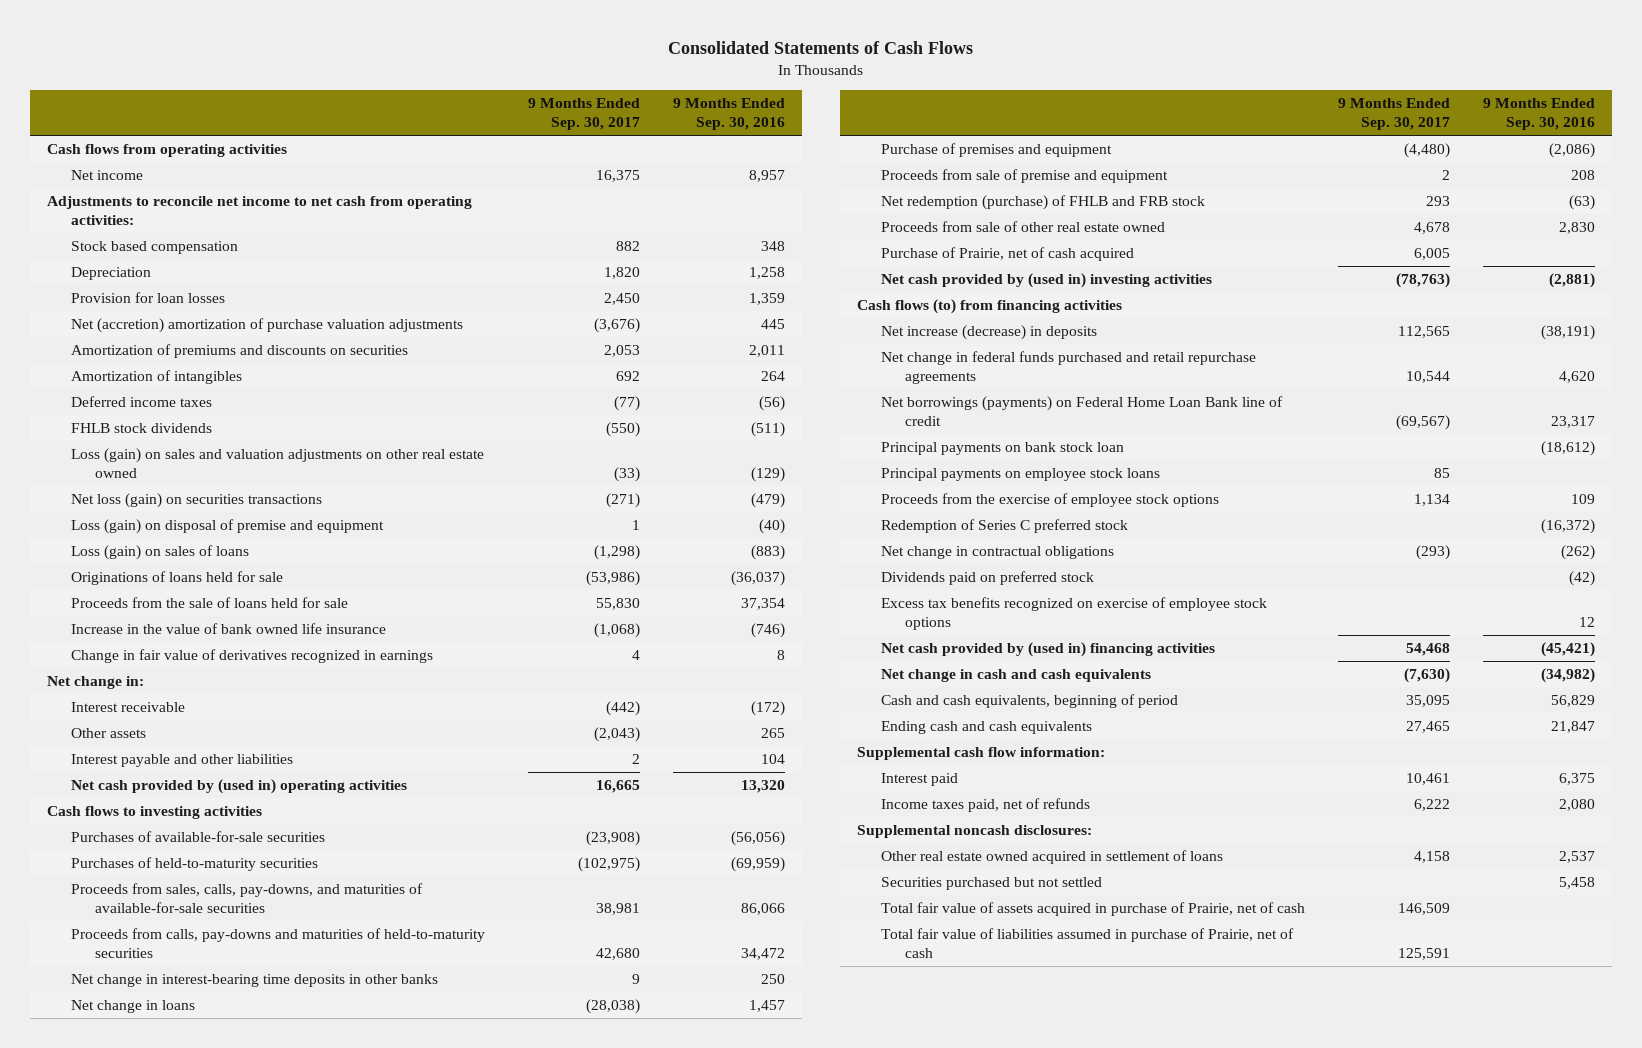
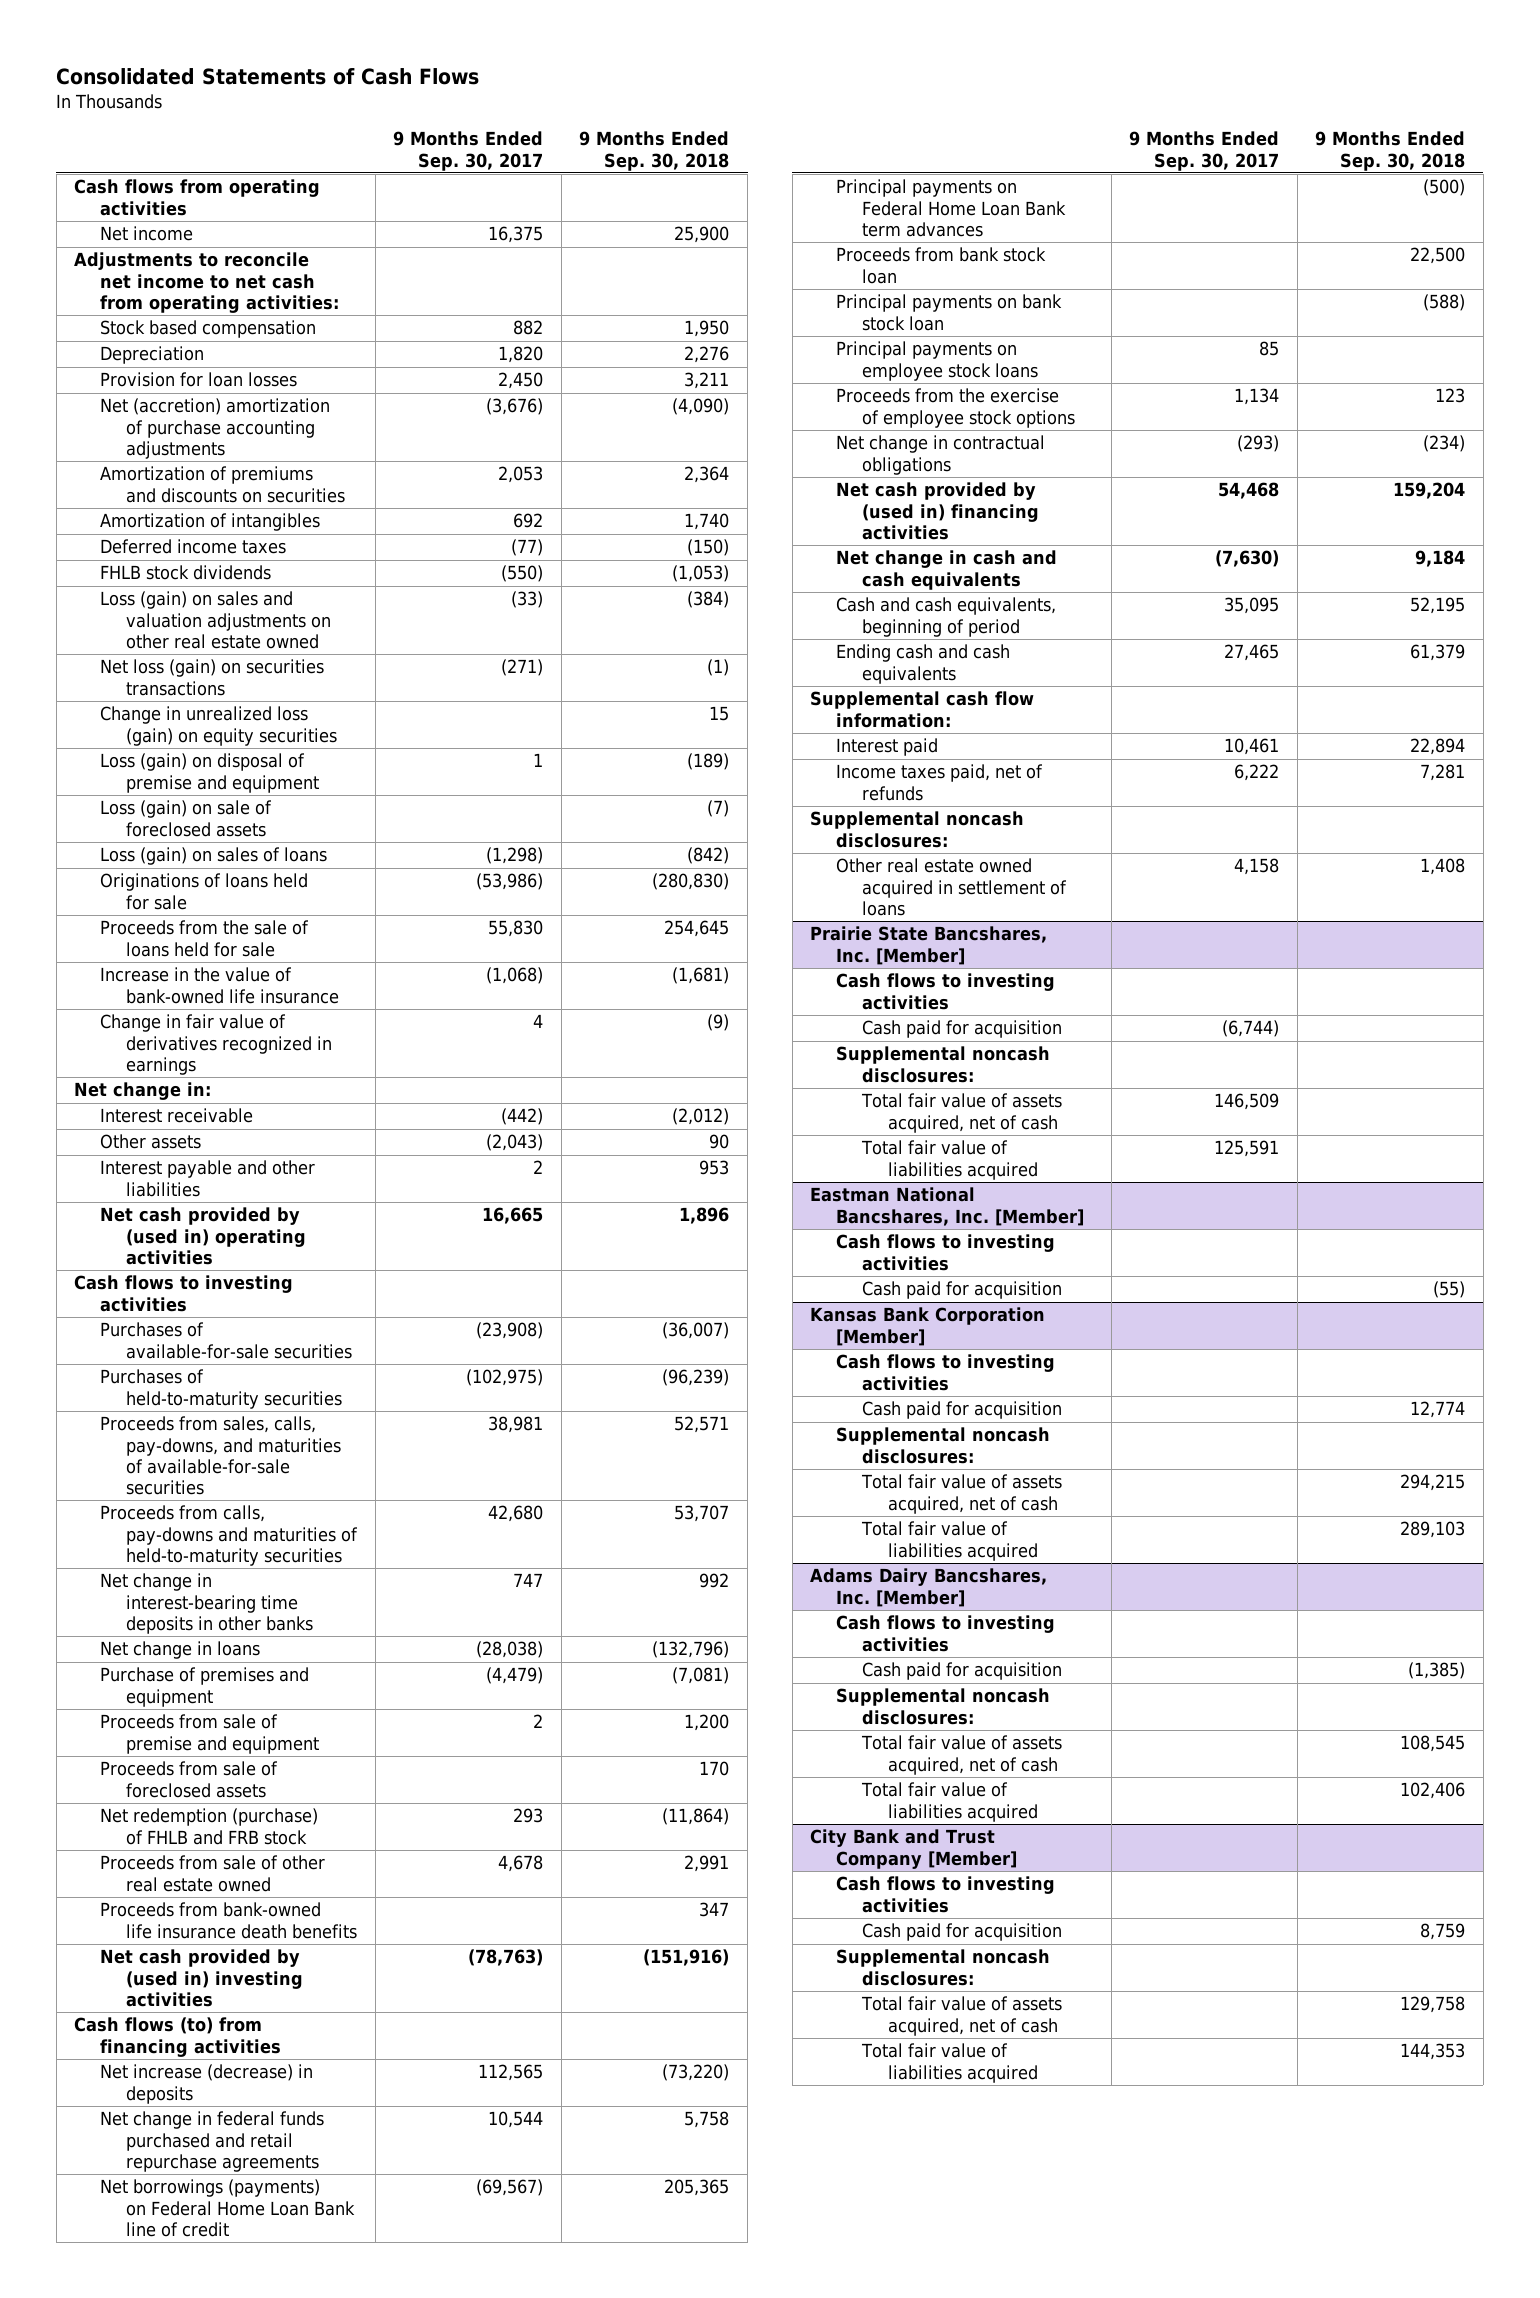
[673,98,786,131] 9 Months Ended Sep. 30, 2016 -> none
none -> [579,131,730,171] 9 Months Ended Sep. 30, 2018
[70,318,463,334] Net (accretion) amortization of purchase valuation adjustments -> [100,398,331,459] Net (accretion) amortization of purchase accounting adjustments
none -> [100,706,338,746] Change in unrealized loss (gain) on equity securities
none -> [100,800,273,837] Loss (gain) on sale of foreclosed assets
[70,623,386,635] Increase in the value of bank owned life insurance -> [100,967,340,1004] Increase in the value of bank-owned life insurance
[632,974,641,985] 9 -> [513,1573,544,1588] 747
[1403,143,1450,159] (4,480) -> [486,1667,544,1685] (4,479)
none -> [100,1761,279,1798] Proceeds from sale of foreclosed assets
[880,247,1134,262] Purchase of Prairie, net of cash acquired -> none
none -> [100,1902,358,1939] Proceeds from bank-owned life insurance death benefits
none -> [836,179,1066,237] Principal payments on Federal Home Loan Bank term advances
none -> [836,247,1047,284] Proceeds from bank stock loan
[880,519,1128,534] Redemption of Series C preferred stock -> none
[880,571,1094,586] Dividends paid on preferred stock -> none
[880,597,1267,630] Excess tax benefits recognized on exercise of employee stock options -> none
[880,877,1102,891] Securities purchased but not settled -> none
none -> [810,926,1048,965] Prairie State Bancshares, Inc. [Member]
none -> [836,973,1056,1010] Cash flows to investing activities
none -> [861,1020,1062,1039] Cash paid for acquisition
none -> [836,1046,1051,1083] Supplemental noncash disclosures:
[880,902,1305,917] Total fair value of assets acquired in purchase of Prairie, net of cash -> [860,1093,1062,1133] Total fair value of assets acquired, net of cash
[880,928,1294,958] Total fair value of liabilities assumed in purchase of Prairie, net of cash -> [860,1140,1038,1180] Total fair value of liabilities acquired
none -> [810,1187,1085,1226] Eastman National Bancshares, Inc. [Member]
none -> [836,1234,1056,1271] Cash flows to investing activities
none -> [861,1281,1062,1300] Cash paid for acquisition
none -> [810,1307,1046,1346] Kansas Bank Corporation [Member]
none -> [836,1354,1056,1391] Cash flows to investing activities
none -> [861,1401,1062,1420] Cash paid for acquisition
none -> [836,1427,1051,1464] Supplemental noncash disclosures:
none -> [860,1474,1062,1514] Total fair value of assets acquired, net of cash
none -> [860,1521,1038,1561] Total fair value of liabilities acquired
none -> [810,1568,1048,1607] Adams Dairy Bancshares, Inc. [Member]
none -> [836,1615,1056,1652] Cash flows to investing activities
none -> [861,1662,1062,1681] Cash paid for acquisition
none -> [836,1688,1051,1725] Supplemental noncash disclosures:
none -> [860,1735,1062,1775] Total fair value of assets acquired, net of cash
none -> [860,1782,1038,1822] Total fair value of liabilities acquired
none -> [810,1829,1018,1869] City Bank and Trust Company [Member]
none -> [836,1876,1056,1913] Cash flows to investing activities
none -> [861,1923,1062,1942] Cash paid for acquisition
none -> [836,1949,1051,1986] Supplemental noncash disclosures:
none -> [860,1996,1062,2036] Total fair value of assets acquired, net of cash
none -> [860,2043,1038,2083] Total fair value of liabilities acquired

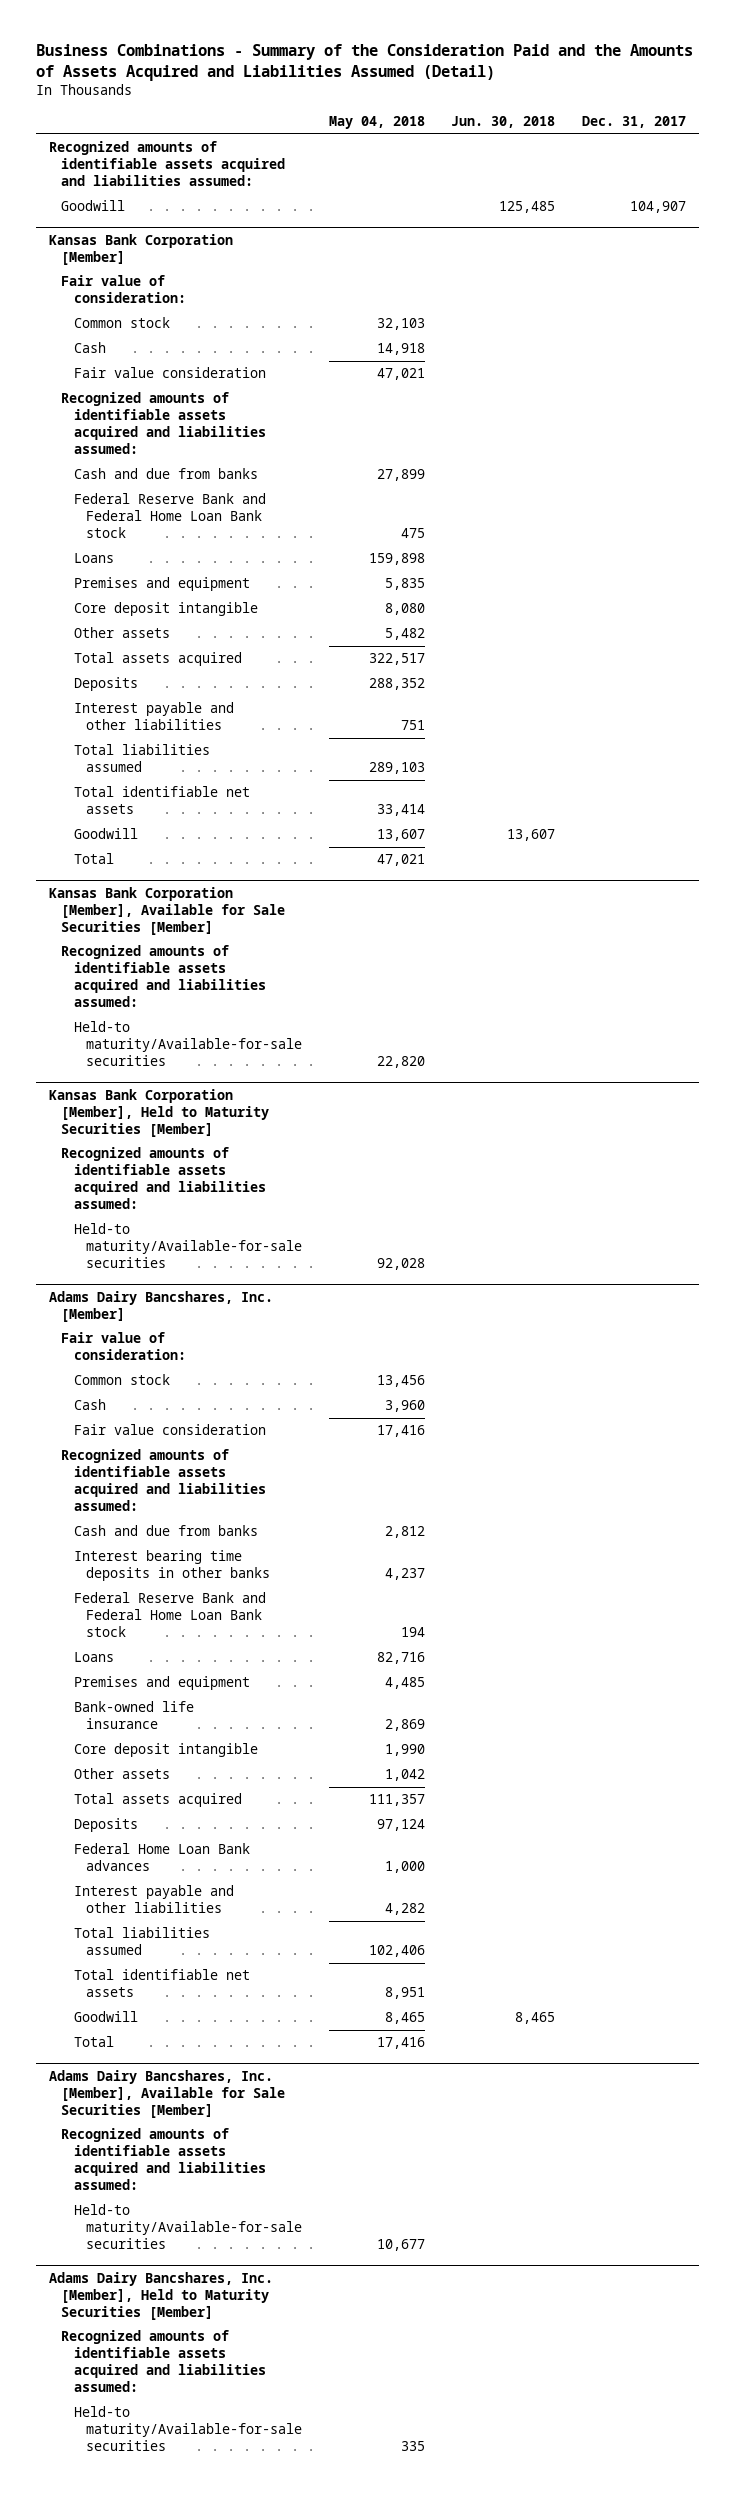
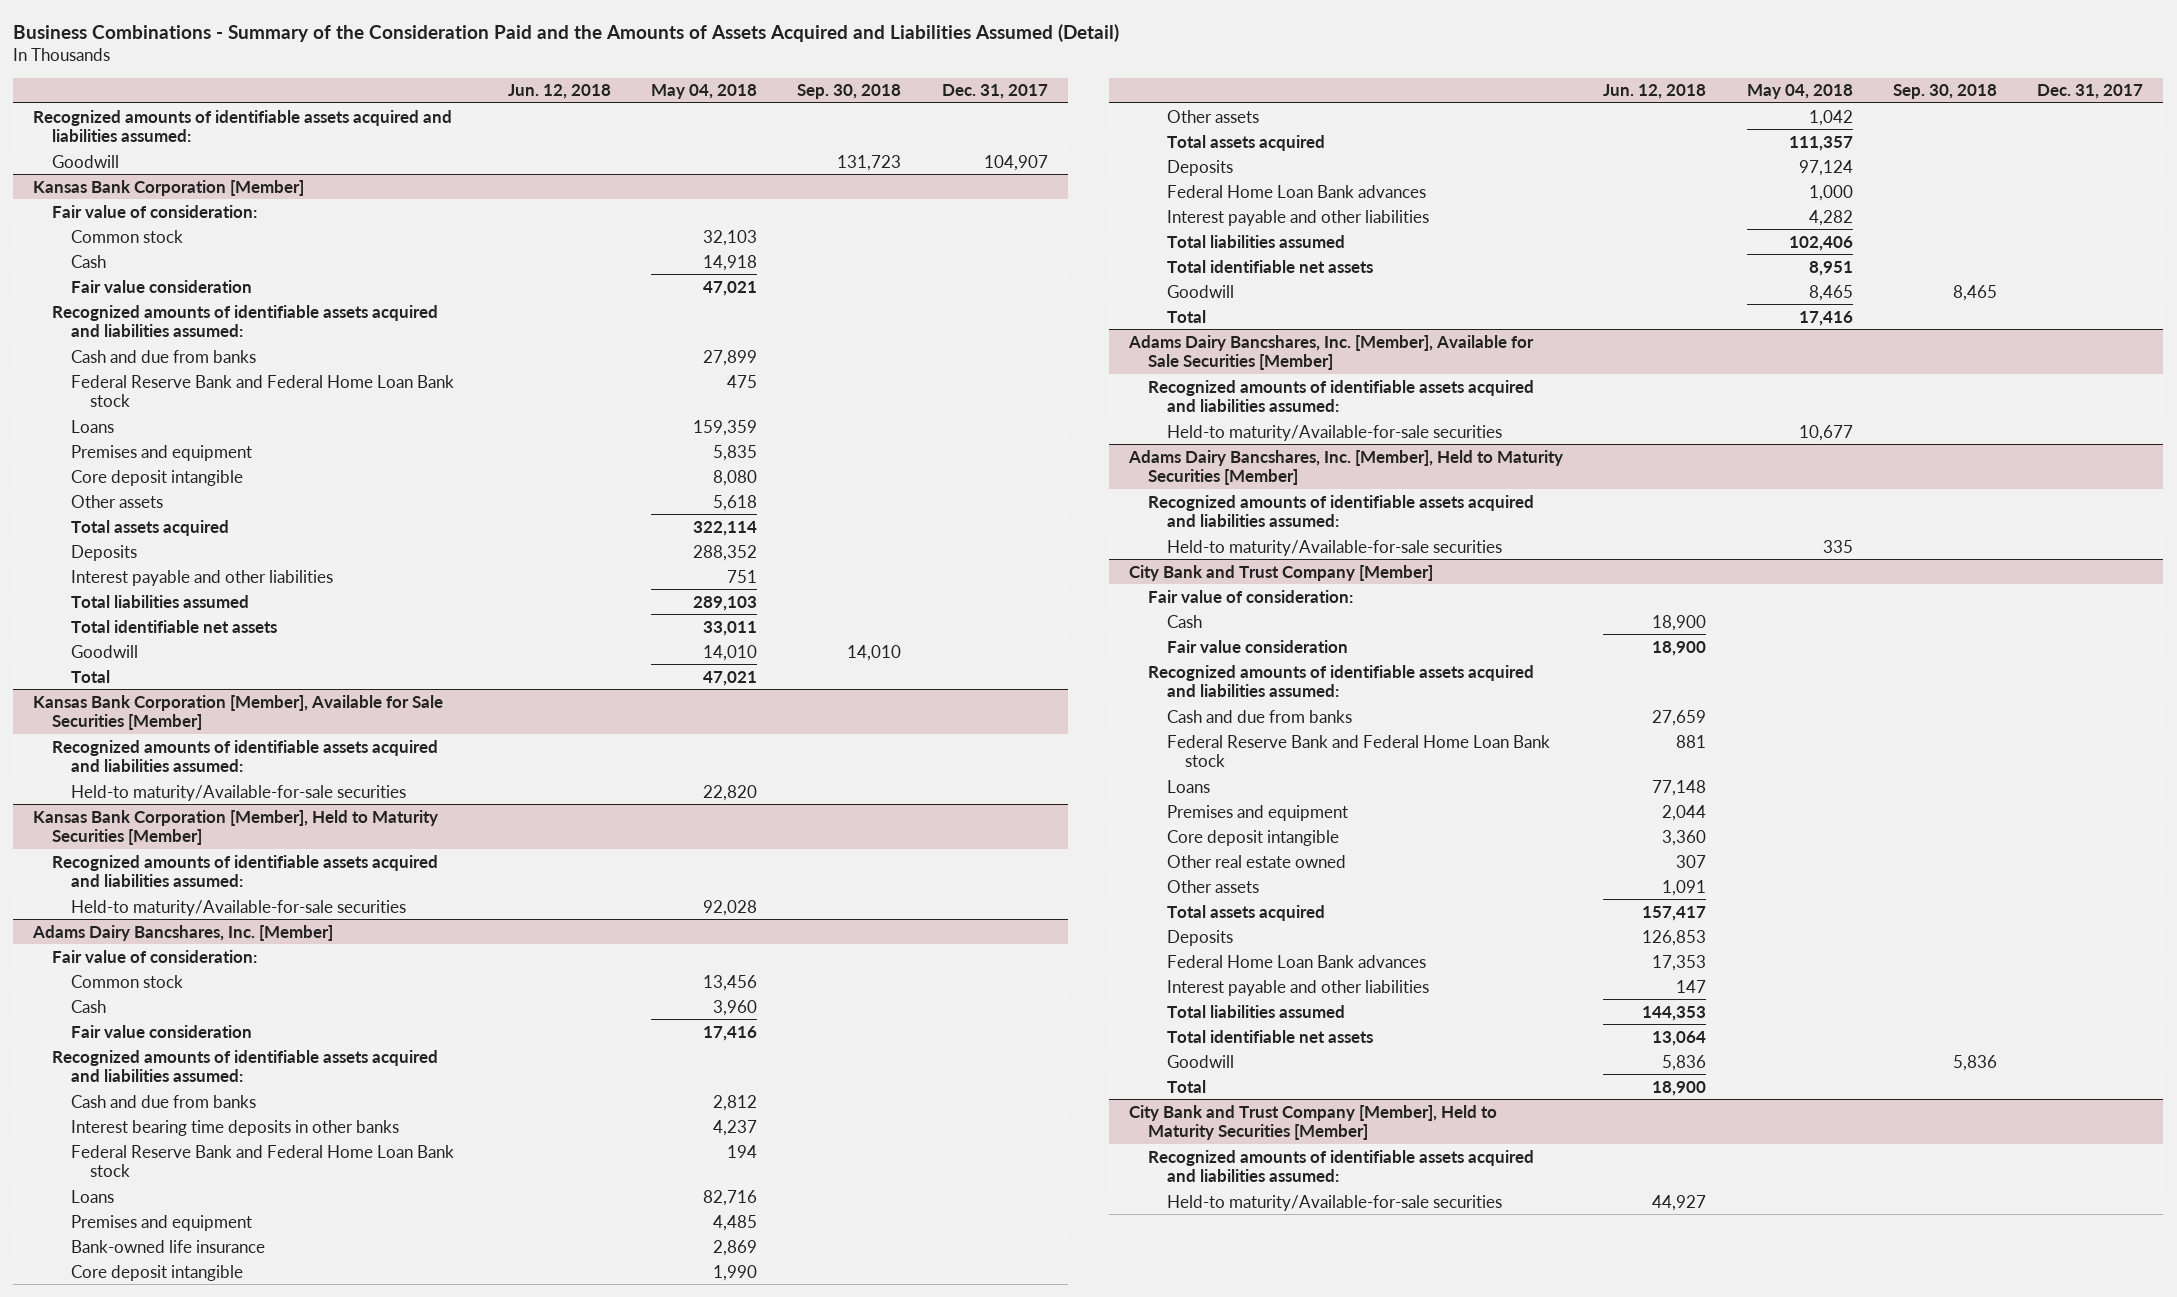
[451,115,556,128] Jun. 30, 2018 -> none
none -> [507,84,611,100] Jun. 12, 2018
none -> [797,84,902,100] Sep. 30, 2018
[368,553,425,566] 159,898 -> [693,419,758,436] 159,359
[384,628,425,641] 5,482 -> [713,494,758,511] 5,618
[368,653,425,666] 322,517 -> [693,520,758,536] 322,114
[376,804,425,817] 33,414 -> [703,620,758,636] 33,011
[376,829,425,842] 13,607 -> [703,644,758,661] 14,010
none -> [1128,564,1433,581] City Bank and Trust Company [Member]
none -> [1147,589,1353,603] Fair value of consideration:
none -> [1166,614,1202,628] Cash
none -> [1166,639,1348,653] Fair value consideration
none -> [1147,664,1534,698] Recognized amounts of identifiable assets acquired and liabilities assumed:
none -> [1166,709,1352,723] Cash and due from banks
none -> [1166,734,1550,768] Federal Reserve Bank and Federal Home Loan Bank stock
none -> [1166,779,1210,793] Loans
none -> [1166,804,1348,821] Premises and equipment
none -> [1166,829,1339,846] Core deposit intangible
none -> [1166,854,1346,868] Other real estate owned
none -> [1166,879,1259,893] Other assets
none -> [1166,904,1325,921] Total assets acquired
none -> [1166,929,1233,946] Deposits
none -> [1166,954,1426,968] Federal Home Loan Bank advances
none -> [1166,979,1429,996] Interest payable and other liabilities
none -> [1166,1004,1345,1018] Total liabilities assumed
none -> [1166,1029,1373,1043] Total identifiable net assets
none -> [1166,1054,1234,1068] Goodwill
none -> [1166,1079,1206,1093] Total
none -> [1128,1104,1497,1141] City Bank and Trust Company [Member], Held to Maturity Securities [Member]
none -> [1147,1149,1534,1183] Recognized amounts of identifiable assets acquired and liabilities assumed:
none -> [1166,1194,1502,1211] Held-to maturity/Available-for-sale securities

